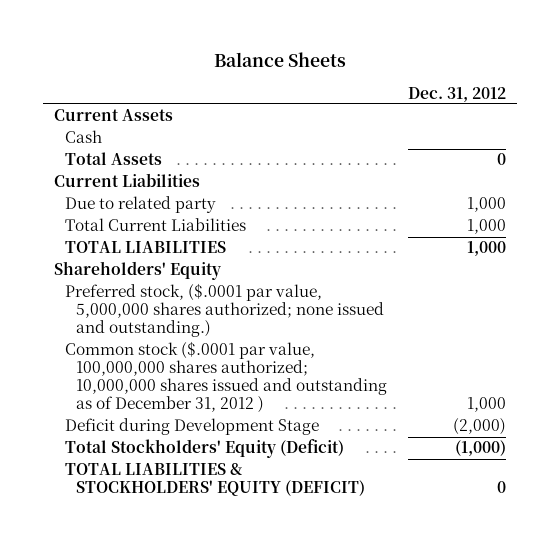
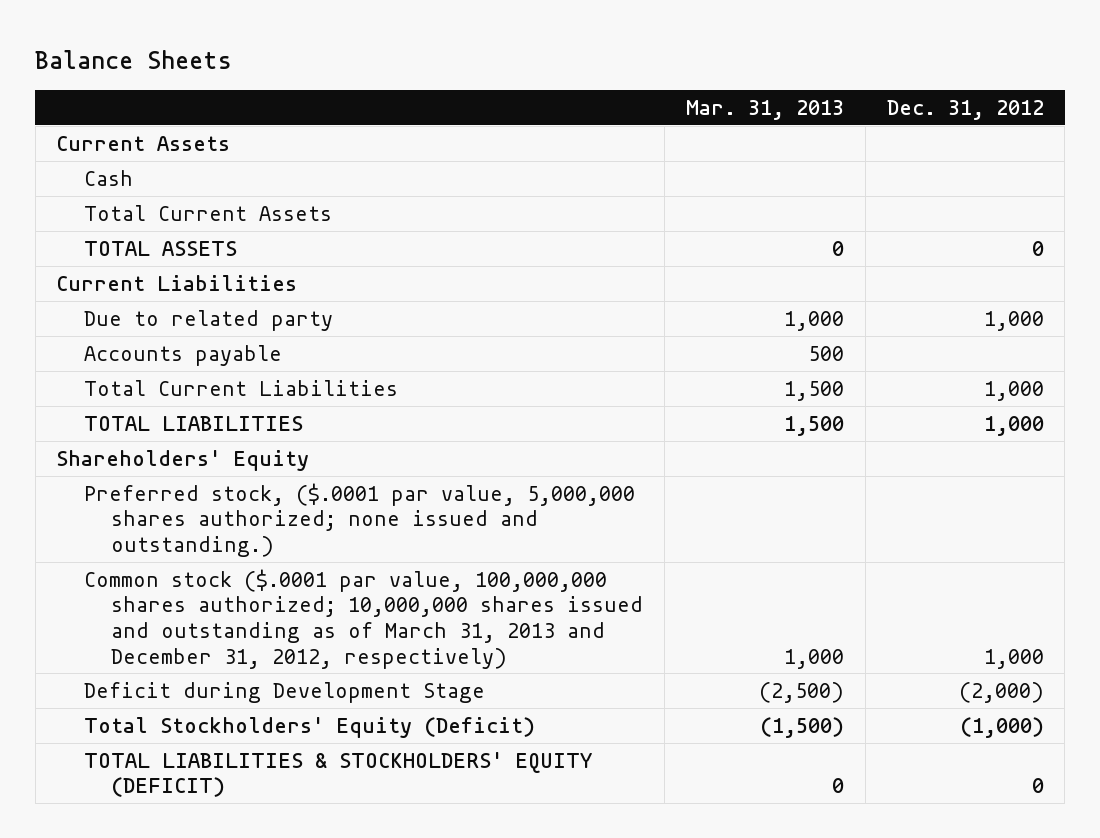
none -> [686,100,845,121] Mar. 31, 2013
none -> [83,204,332,221] Total Current Assets
[64,152,162,166] Total Assets -> [83,240,237,256] TOTAL ASSETS
none -> [83,344,282,366] Accounts payable
[64,341,387,414] Common stock ($.0001 par value, 100,000,000 shares authorized; 10,000,000 shares issued and outstanding as of December 31, 2012 ) -> [83,568,644,669] Common stock ($.0001 par value, 100,000,000 shares authorized; 10,000,000 shares issued and outstanding as of March 31, 2013 and December 31, 2012, respectively)

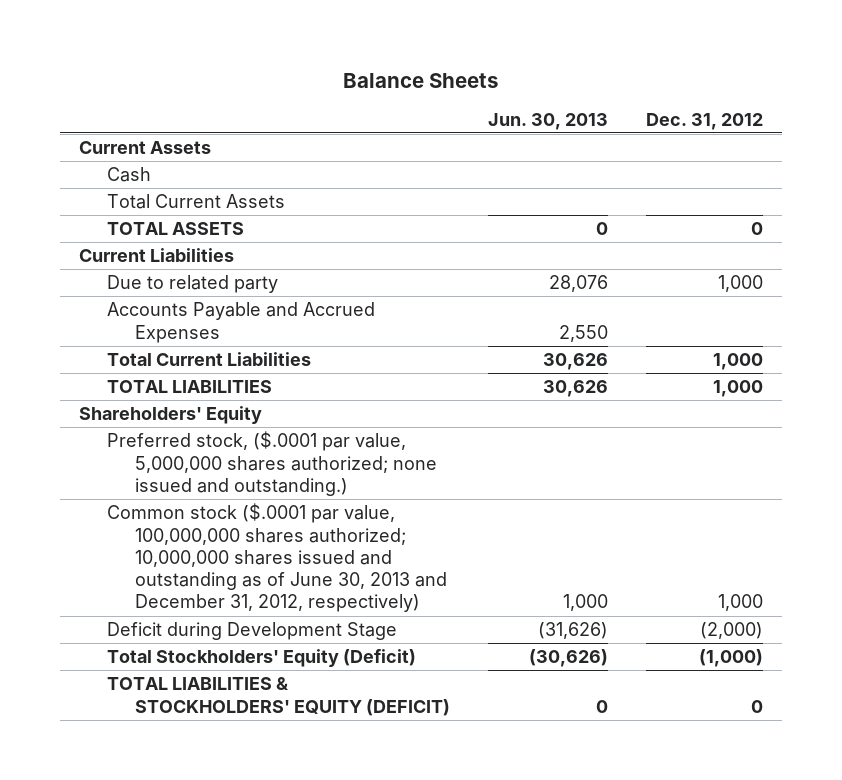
[686,100,845,121] Mar. 31, 2013 -> none
none -> [487,112,608,130] Jun. 30, 2013
[83,344,282,366] Accounts payable -> none
none -> [106,302,375,343] Accounts Payable and Accrued Expenses
[83,568,644,669] Common stock ($.0001 par value, 100,000,000 shares authorized; 10,000,000 shares issued and outstanding as of March 31, 2013 and December 31, 2012, respectively) -> [106,503,447,613] Common stock ($.0001 par value, 100,000,000 shares authorized; 10,000,000 shares issued and outstanding as of June 30, 2013 and December 31, 2012, respectively)

